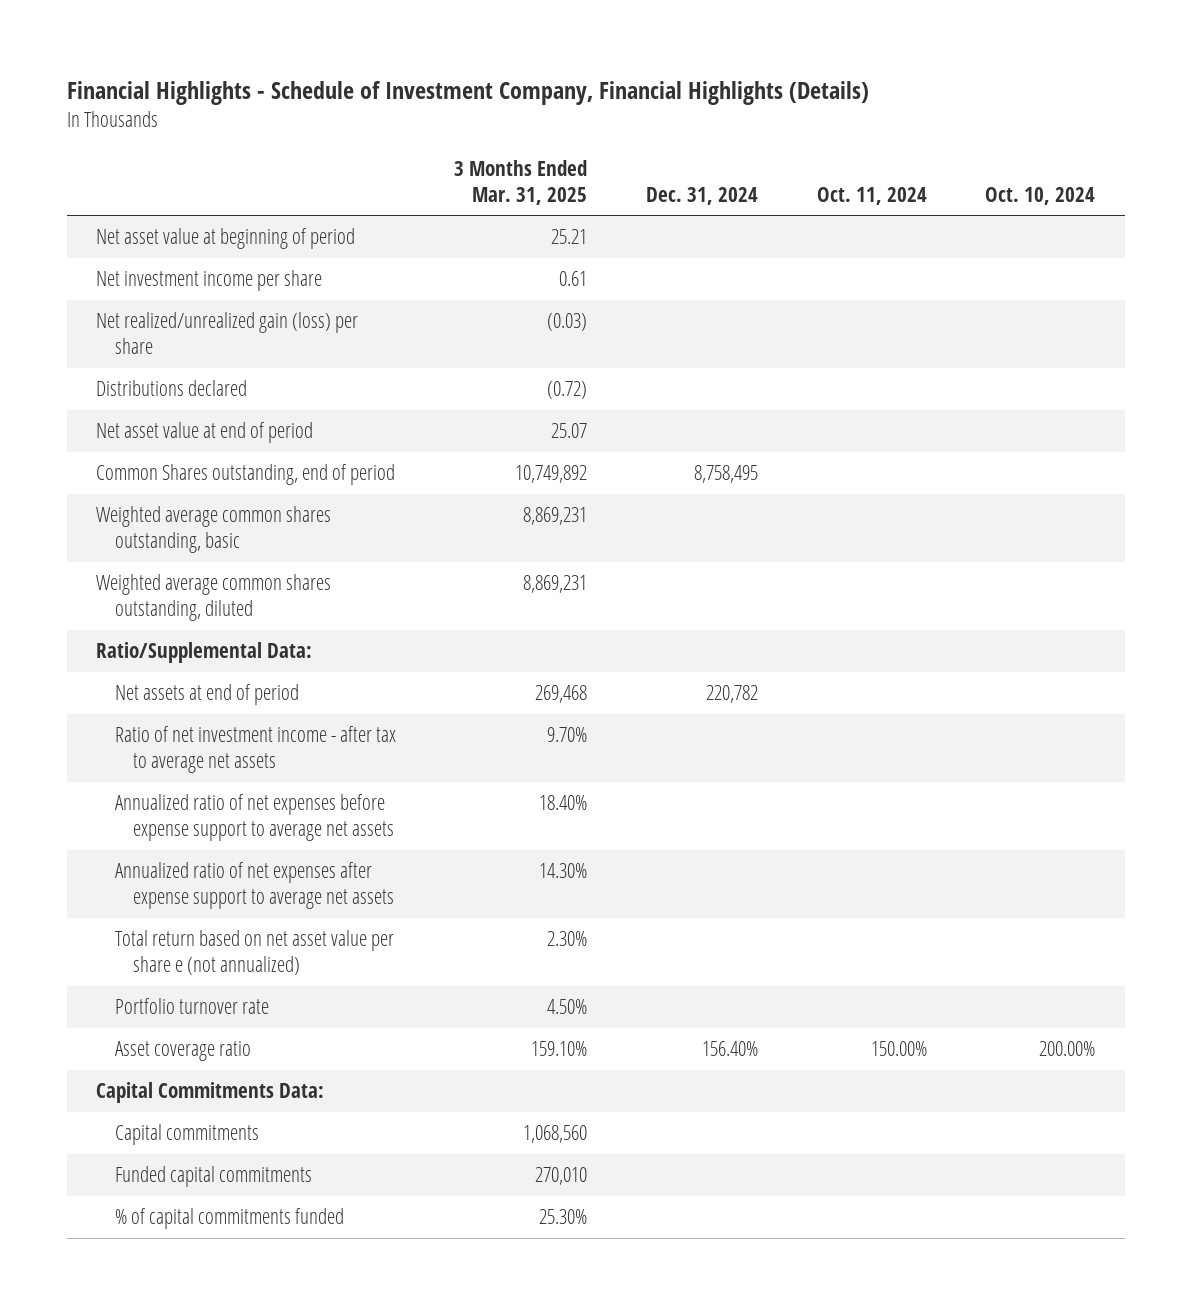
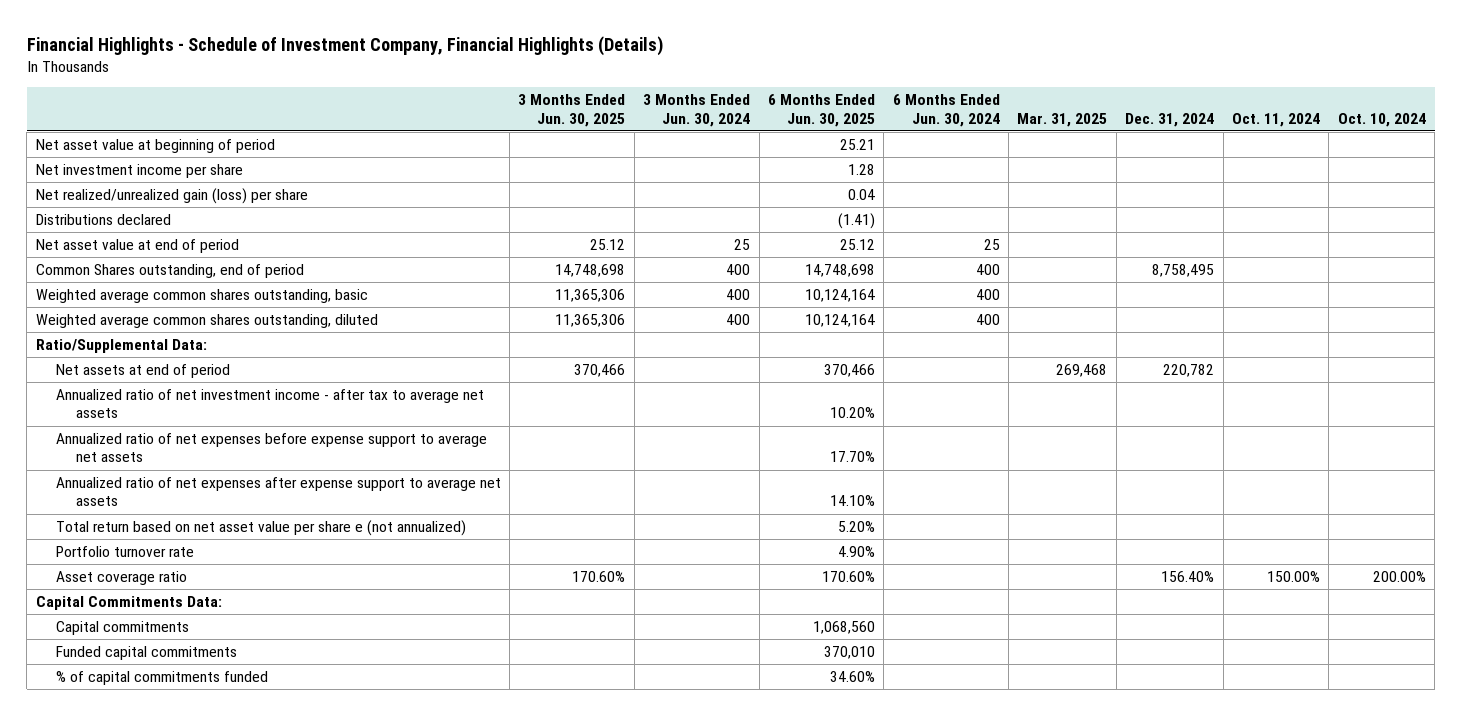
[454,159,588,205] 3 Months Ended Mar. 31, 2025 -> none
none -> [518,94,626,127] 3 Months Ended Jun. 30, 2025
none -> [643,94,751,127] 3 Months Ended Jun. 30, 2024
none -> [767,94,875,127] 6 Months Ended Jun. 30, 2025
none -> [892,94,1000,127] 6 Months Ended Jun. 30, 2024
none -> [1017,112,1108,127] Mar. 31, 2025
[114,726,396,774] Ratio of net investment income - after tax to average net assets -> [55,389,484,419] Annualized ratio of net investment income - after tax to average net assets

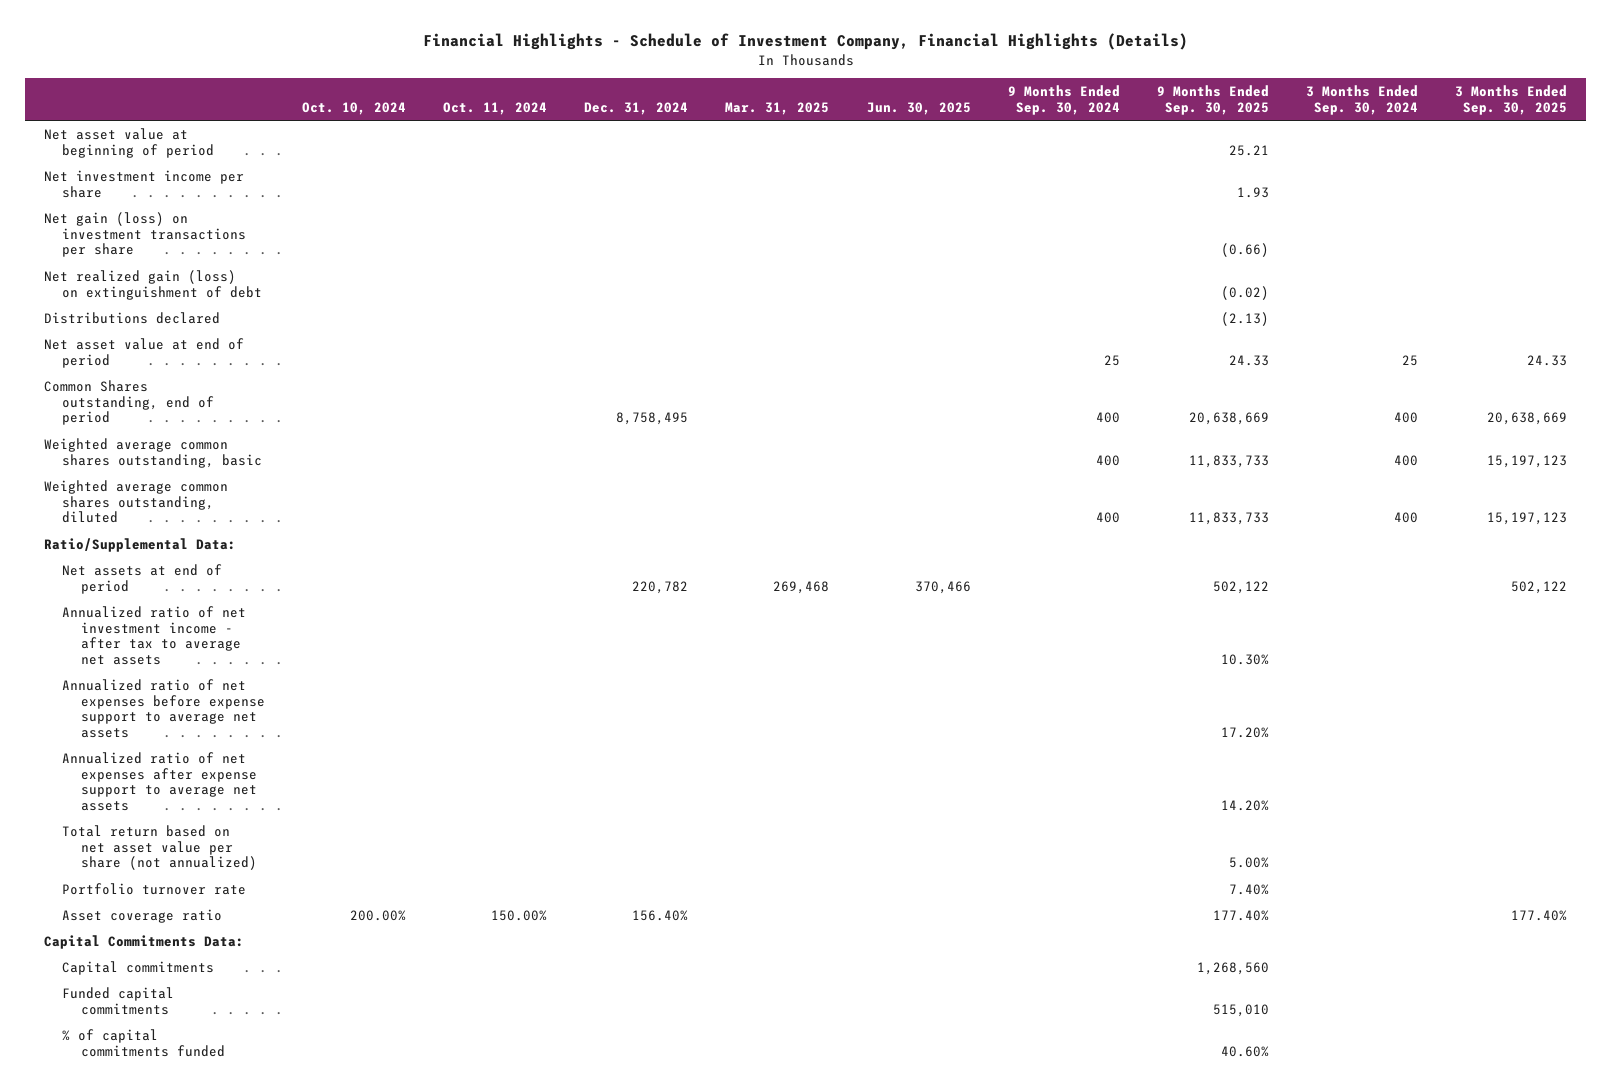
[518,94,626,127] 3 Months Ended Jun. 30, 2025 -> none
[643,94,751,127] 3 Months Ended Jun. 30, 2024 -> none
[767,94,875,127] 6 Months Ended Jun. 30, 2025 -> none
[892,94,1000,127] 6 Months Ended Jun. 30, 2024 -> none
none -> [866,101,971,115] Jun. 30, 2025
none -> [1007,85,1120,115] 9 Months Ended Sep. 30, 2024
none -> [1156,85,1269,115] 9 Months Ended Sep. 30, 2025
none -> [1306,85,1419,115] 3 Months Ended Sep. 30, 2024
none -> [1455,85,1568,115] 3 Months Ended Sep. 30, 2025
[35,188,308,205] Net realized/unrealized gain (loss) per share -> [43,211,247,258] Net gain (loss) on investment transactions per share
none -> [43,269,263,300] Net realized gain (loss) on extinguishment of debt
[55,520,466,537] Total return based on net asset value per share e (not annualized) -> [62,824,257,871] Total return based on net asset value per share (not annualized)

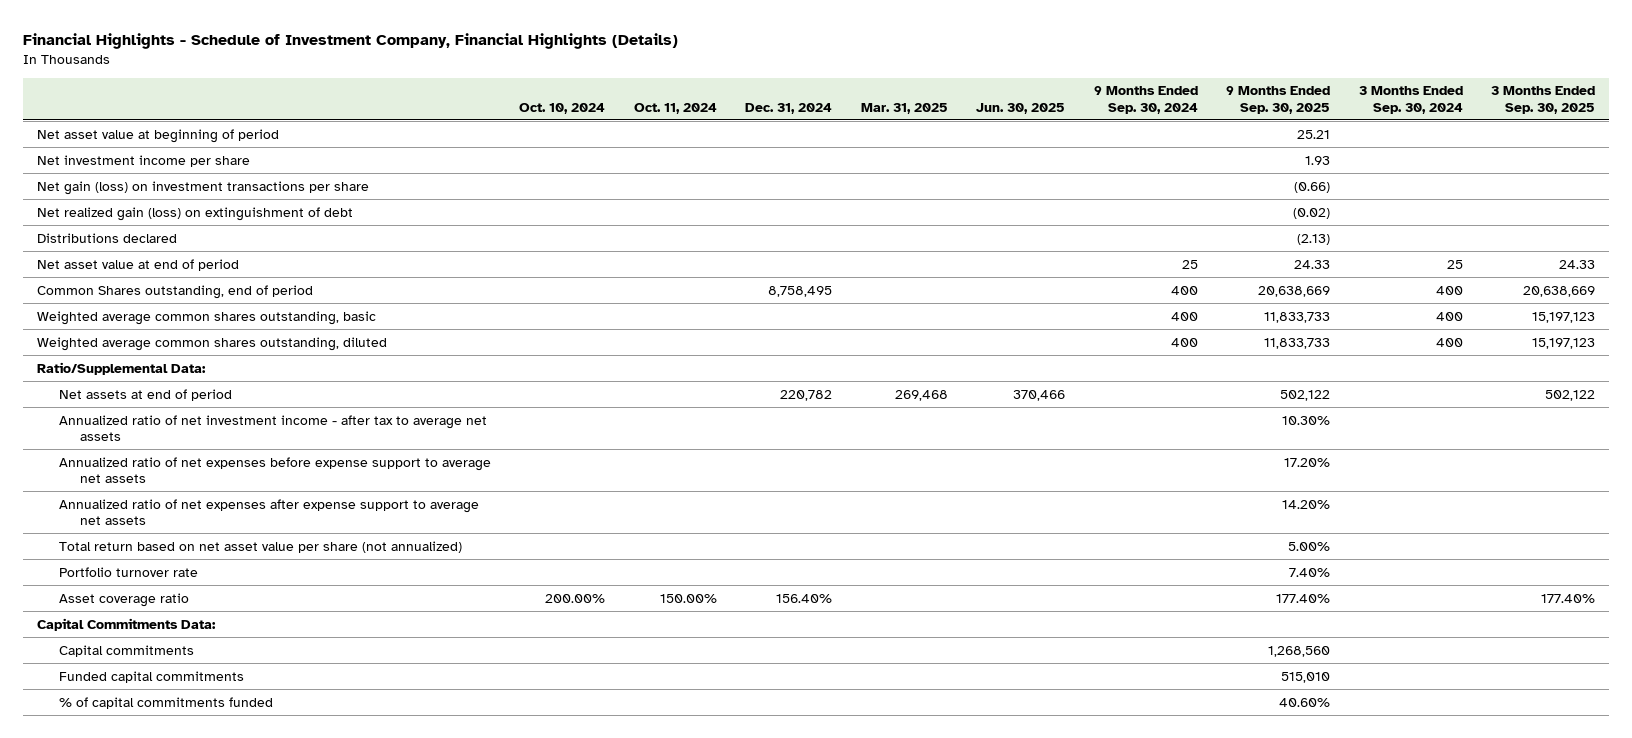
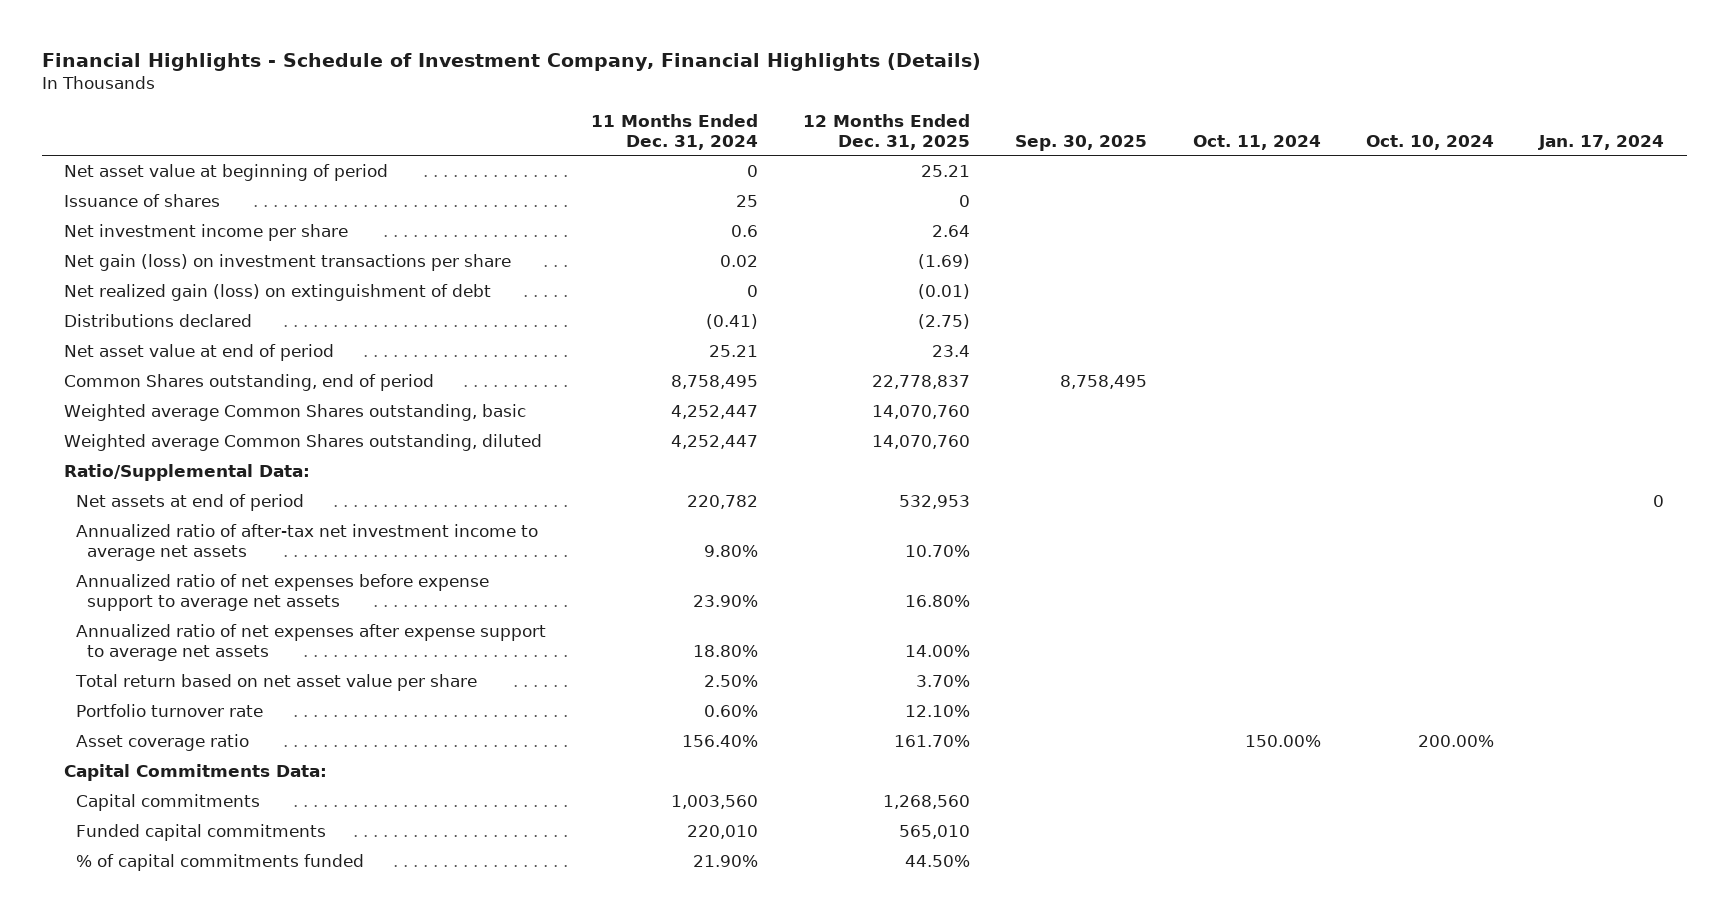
[745,102,833,114] Dec. 31, 2024 -> none
[860,102,948,114] Mar. 31, 2025 -> none
[976,102,1066,114] Jun. 30, 2025 -> none
[1093,86,1198,114] 9 Months Ended Sep. 30, 2024 -> none
[1226,86,1331,114] 9 Months Ended Sep. 30, 2025 -> none
[1358,86,1463,114] 3 Months Ended Sep. 30, 2024 -> none
[1491,86,1596,114] 3 Months Ended Sep. 30, 2025 -> none
none -> [591,113,759,150] 11 Months Ended Dec. 31, 2024
none -> [803,113,971,150] 12 Months Ended Dec. 31, 2025
none -> [1015,134,1148,151] Sep. 30, 2025
none -> [1538,134,1665,150] Jan. 17, 2024
none -> [64,193,221,207] Issuance of shares
[37,310,377,325] Weighted average common shares outstanding, basic -> [64,403,527,421] Weighted average Common Shares outstanding, basic
[37,336,388,351] Weighted average common shares outstanding, diluted -> [64,433,543,451] Weighted average Common Shares outstanding, diluted
[58,414,487,442] Annualized ratio of net investment income - after tax to average net assets -> [75,523,538,561] Annualized ratio of after-tax net investment income to average net assets
[58,540,462,553] Total return based on net asset value per share (not annualized) -> [74,673,477,691] Total return based on net asset value per share

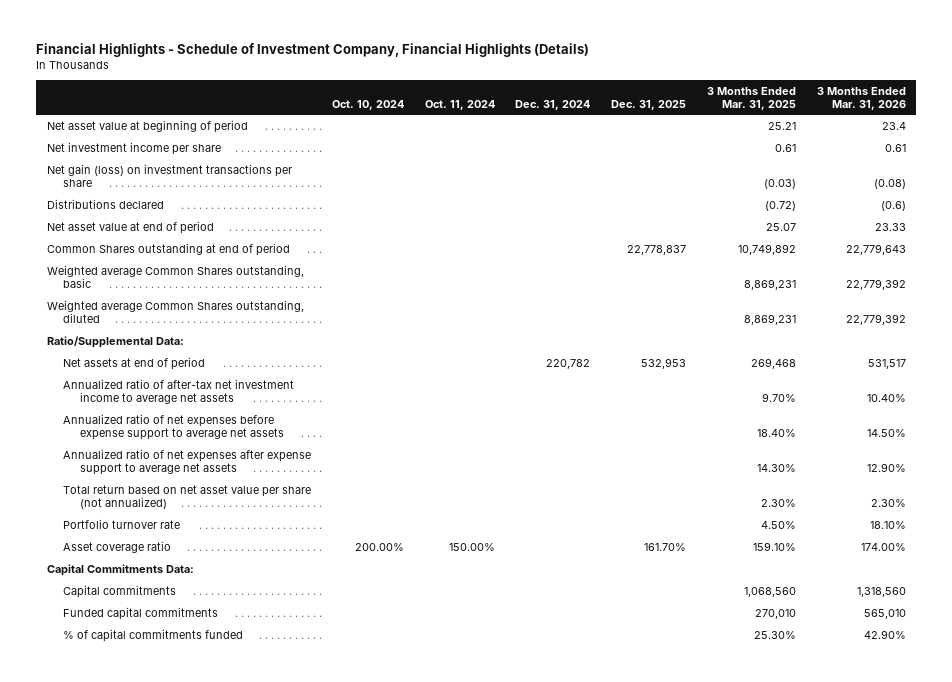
[591,113,759,150] 11 Months Ended Dec. 31, 2024 -> none
[803,113,971,150] 12 Months Ended Dec. 31, 2025 -> none
[1015,134,1148,151] Sep. 30, 2025 -> none
[1538,134,1665,150] Jan. 17, 2024 -> none
none -> [515,99,591,110] Dec. 31, 2024
none -> [611,99,687,110] Dec. 31, 2025
none -> [706,86,796,110] 3 Months Ended Mar. 31, 2025
none -> [816,86,906,110] 3 Months Ended Mar. 31, 2026
[64,193,221,207] Issuance of shares -> none
[64,283,492,301] Net realized gain (loss) on extinguishment of debt -> none
[64,373,435,391] Common Shares outstanding, end of period -> [46,242,290,256] Common Shares outstanding at end of period
[74,673,477,691] Total return based on net asset value per share -> [63,484,312,509] Total return based on net asset value per share (not annualized)

